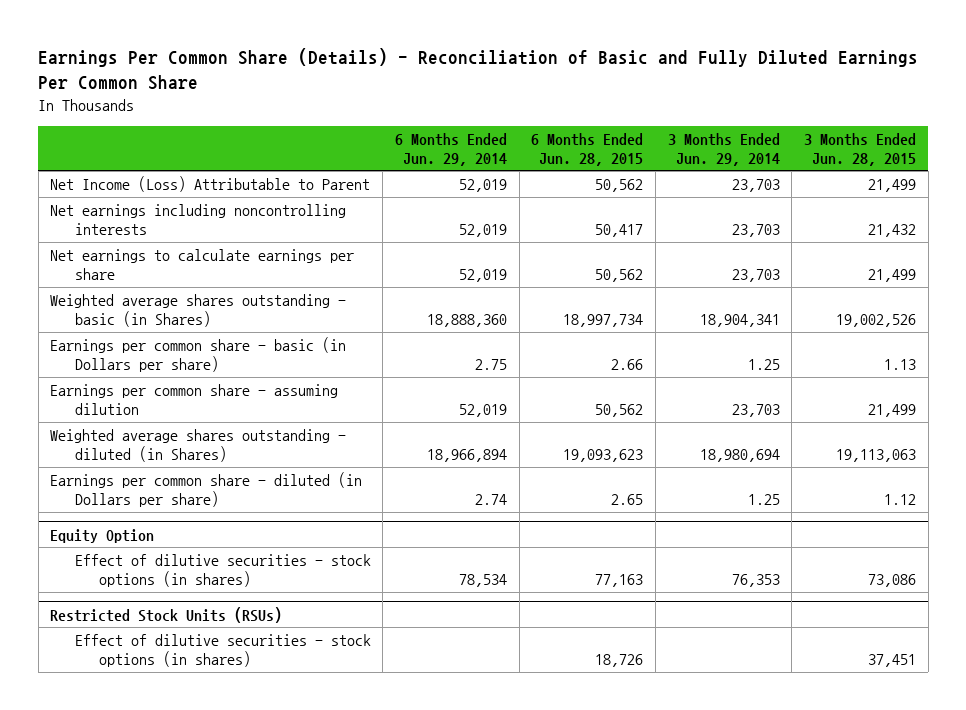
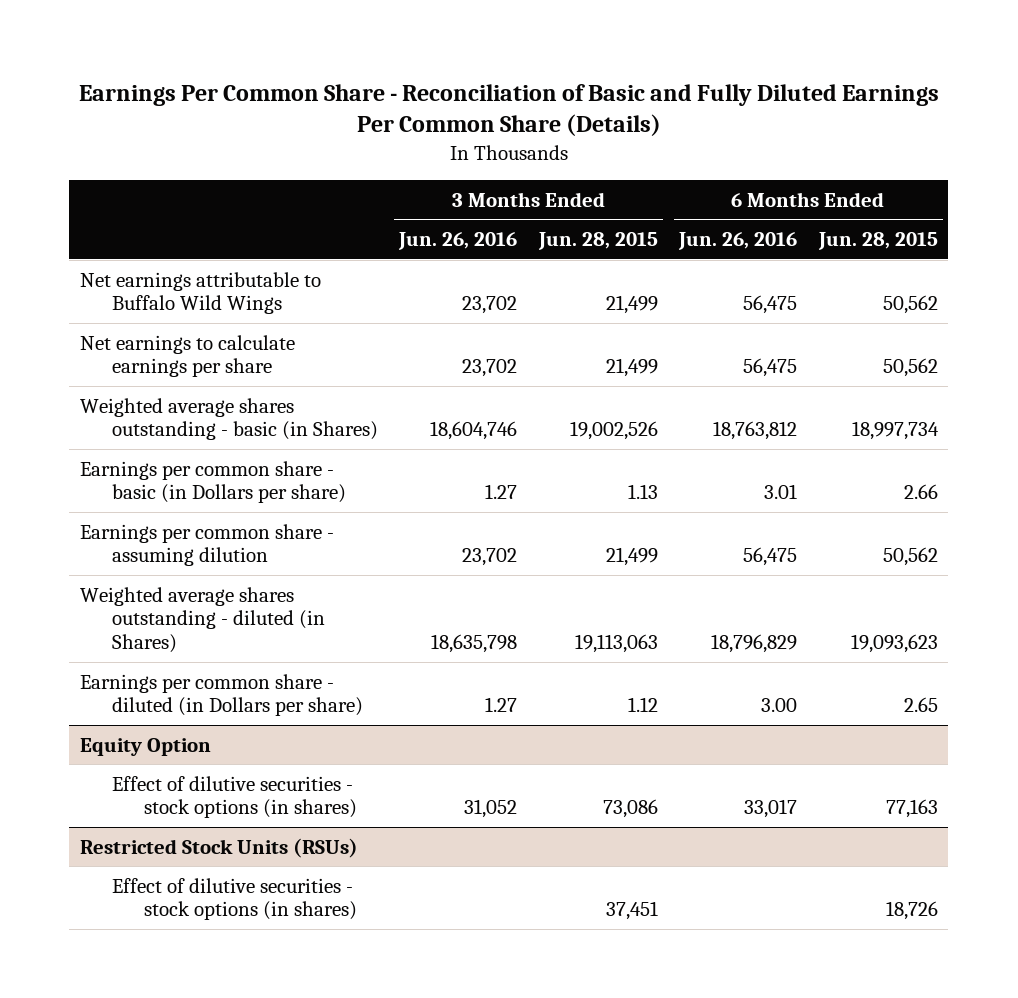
[38,48,919,90] Earnings Per Common Share (Details) - Reconciliation of Basic and Fully Diluted Earnings Per Common Share -> [78,83,939,137] Earnings Per Common Share - Reconciliation of Basic and Fully Diluted Earnings Per Common Share (Details)
[394,132,507,166] 6 Months Ended Jun. 29, 2014 -> none
[667,132,780,166] 3 Months Ended Jun. 29, 2014 -> none
none -> [398,231,518,250] Jun. 26, 2016
none -> [678,231,798,250] Jun. 26, 2016
[50,204,347,235] Net earnings including noncontrolling interests -> none
[50,176,371,193] Net Income (Loss) Attributable to Parent -> [80,271,322,315] Net earnings attributable to Buffalo Wild Wings

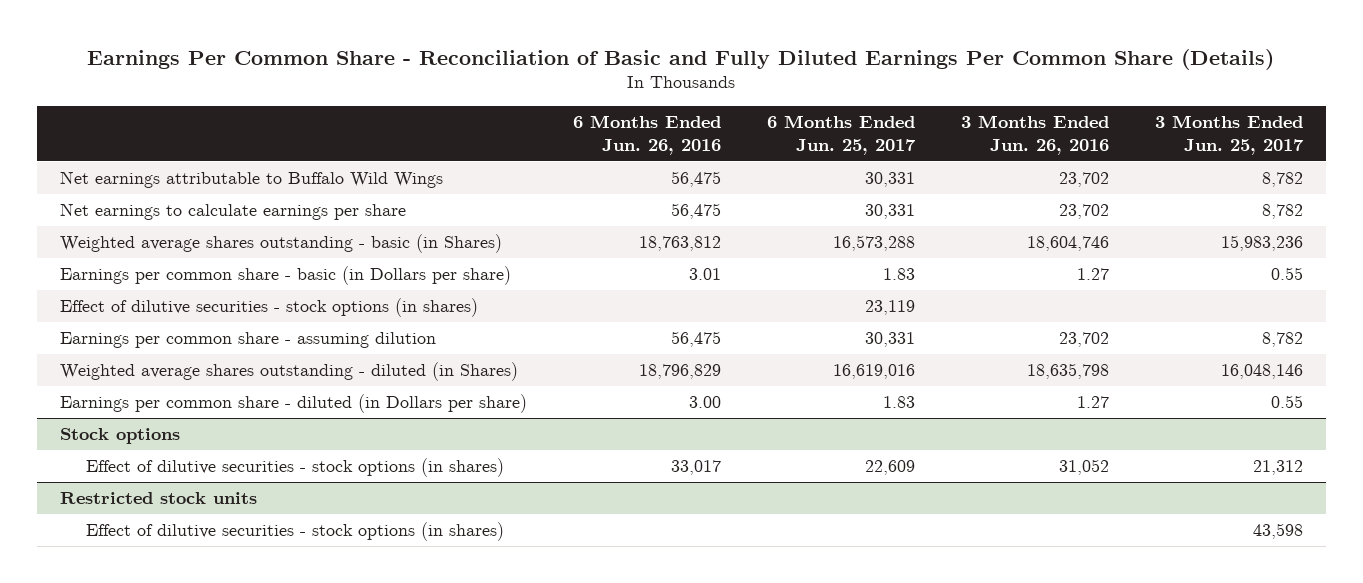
[537,231,658,250] Jun. 28, 2015 -> none
[817,231,938,250] Jun. 28, 2015 -> none
none -> [766,115,916,155] 6 Months Ended Jun. 25, 2017
none -> [1154,115,1304,155] 3 Months Ended Jun. 25, 2017
none -> [60,298,479,318] Effect of dilutive securities - stock options (in shares)
[80,737,212,756] Equity Option -> [60,428,181,445] Stock options
[80,837,359,858] Restricted Stock Units (RSUs) -> [60,492,258,505] Restricted stock units

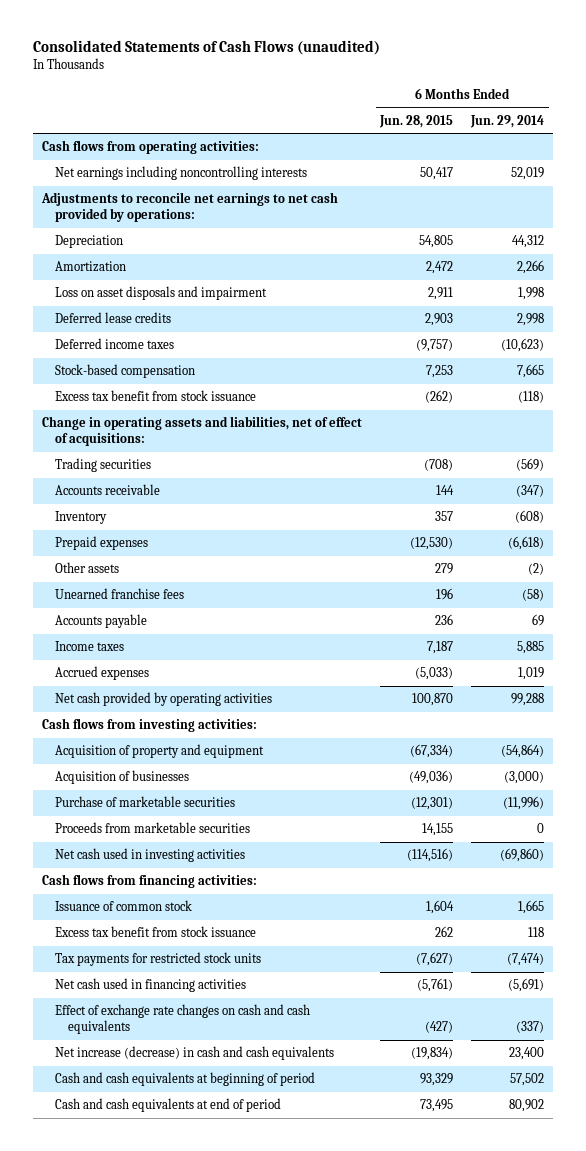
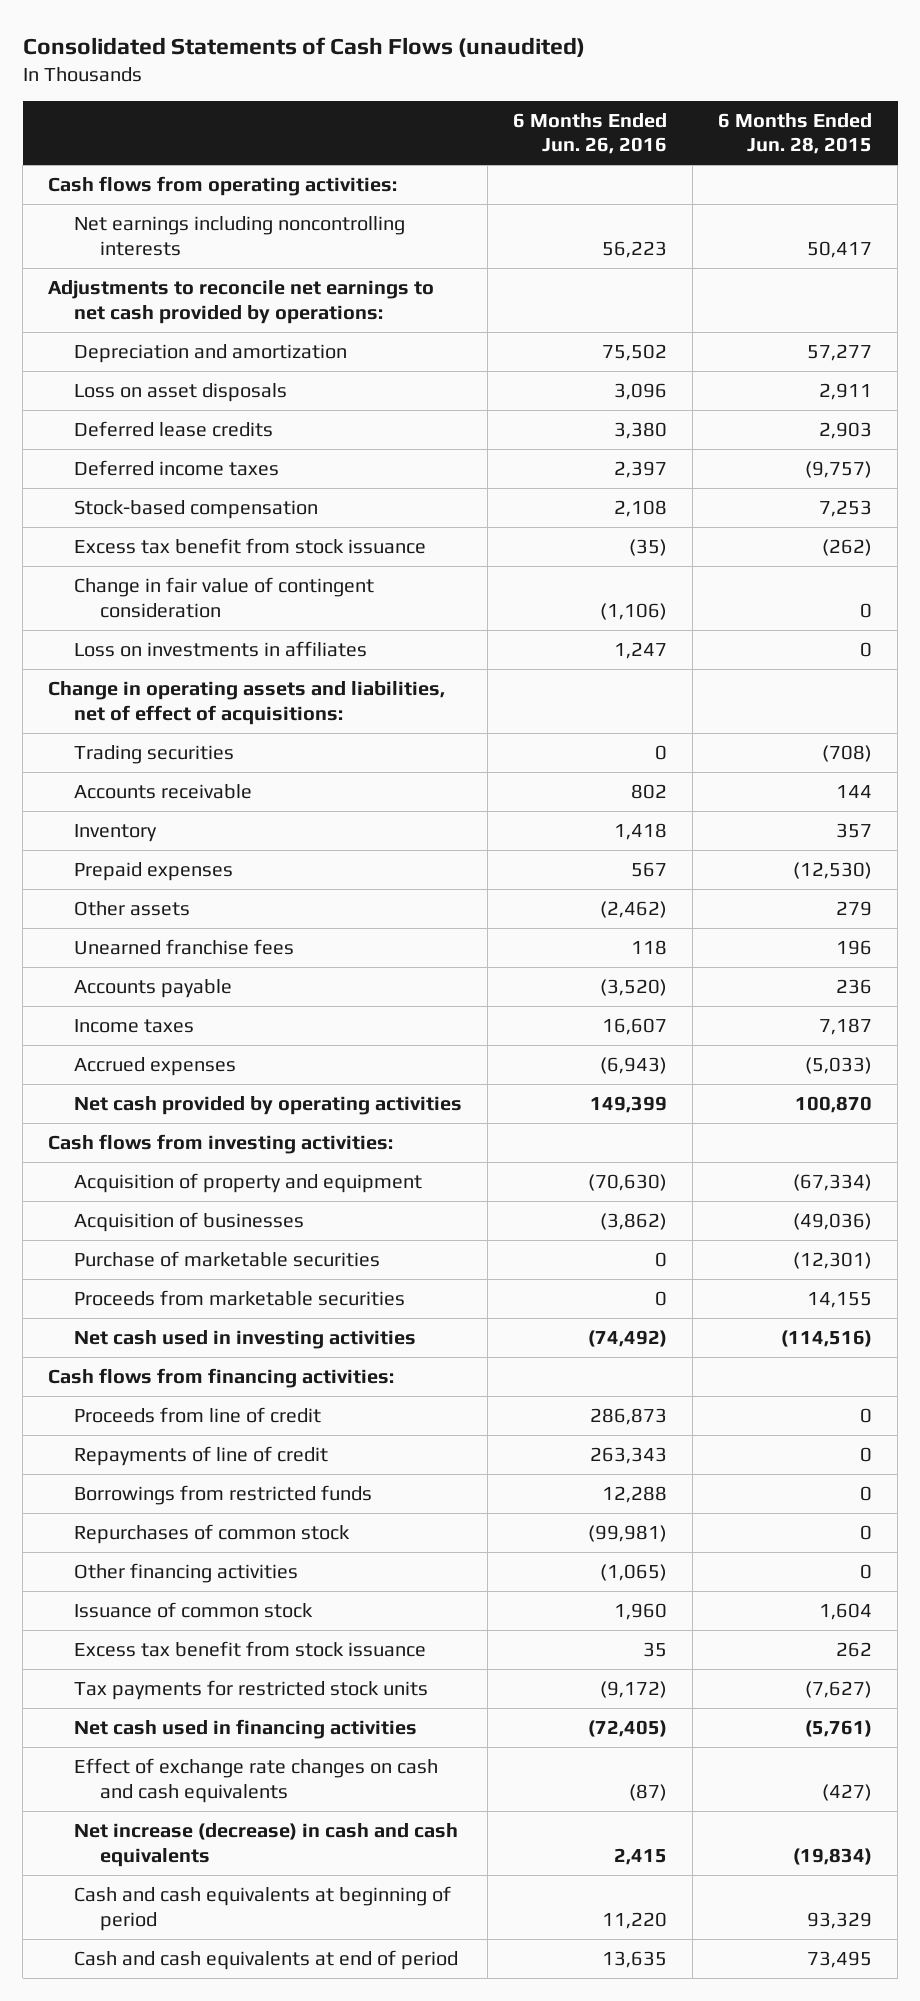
[470,114,545,128] Jun. 29, 2014 -> none
none -> [512,112,667,155] 6 Months Ended Jun. 26, 2016
[54,235,123,249] Depreciation -> none
[54,261,126,273] Amortization -> none
none -> [73,344,347,364] Depreciation and amortization
[54,286,267,301] Loss on asset disposals and impairment -> [73,383,287,403] Loss on asset disposals
none -> [73,577,374,618] Change in fair value of contingent consideration
none -> [73,641,367,658] Loss on investments in affiliates
none -> [73,1407,321,1424] Proceeds from line of credit
none -> [73,1446,328,1467] Repayments of line of credit
none -> [73,1485,372,1506] Borrowings from restricted funds
none -> [73,1524,350,1545] Repurchases of common stock
none -> [73,1563,298,1584] Other financing activities

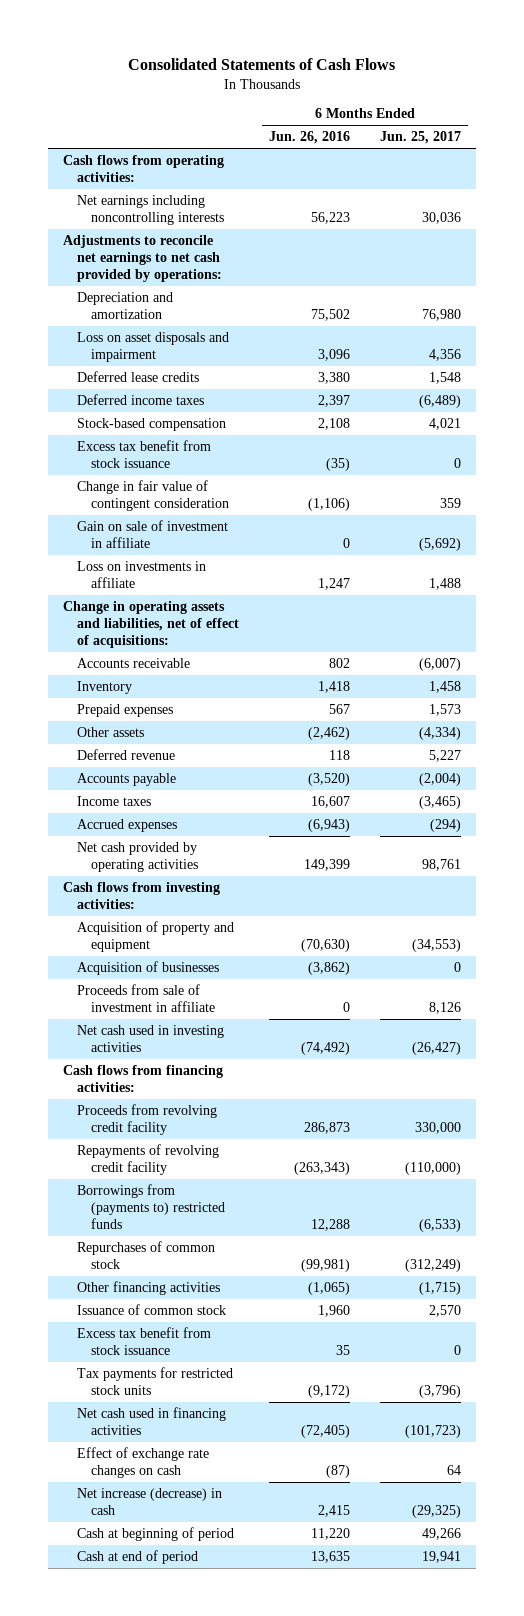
[22,36,585,57] Consolidated Statements of Cash Flows (unaudited) -> [128,57,396,70] Consolidated Statements of Cash Flows
[718,112,873,155] 6 Months Ended Jun. 28, 2015 -> none
none -> [379,131,461,145] Jun. 25, 2017
[73,383,287,403] Loss on asset disposals -> [77,331,230,363] Loss on asset disposals and impairment
none -> [77,519,229,549] Gain on sale of investment in affiliate
[73,641,367,658] Loss on investments in affiliates -> [77,560,207,589] Loss on investments in affiliate
[73,745,234,765] Trading securities -> none
[73,939,294,956] Unearned franchise fees -> [77,748,176,760] Deferred revenue
[73,1251,380,1268] Purchase of marketable securities -> none
[73,1290,405,1307] Proceeds from marketable securities -> none
none -> [77,983,216,1013] Proceeds from sale of investment in affiliate
[73,1407,321,1424] Proceeds from line of credit -> [77,1103,218,1136] Proceeds from revolving credit facility
[73,1446,328,1467] Repayments of line of credit -> [77,1143,220,1176] Repayments of revolving credit facility
[589,1447,667,1465] 263,343 -> [294,1162,351,1176] (263,343)
[73,1485,372,1506] Borrowings from restricted funds -> [77,1183,226,1230] Borrowings from (payments to) restricted funds
[73,1758,438,1803] Effect of exchange rate changes on cash and cash equivalents -> [77,1446,210,1479] Effect of exchange rate changes on cash
[73,1823,458,1867] Net increase (decrease) in cash and cash equivalents -> [77,1487,223,1516] Net increase (decrease) in cash
[73,1886,451,1931] Cash and cash equivalents at beginning of period -> [77,1526,235,1541] Cash at beginning of period
[73,1950,458,1971] Cash and cash equivalents at end of period -> [77,1549,199,1564] Cash at end of period

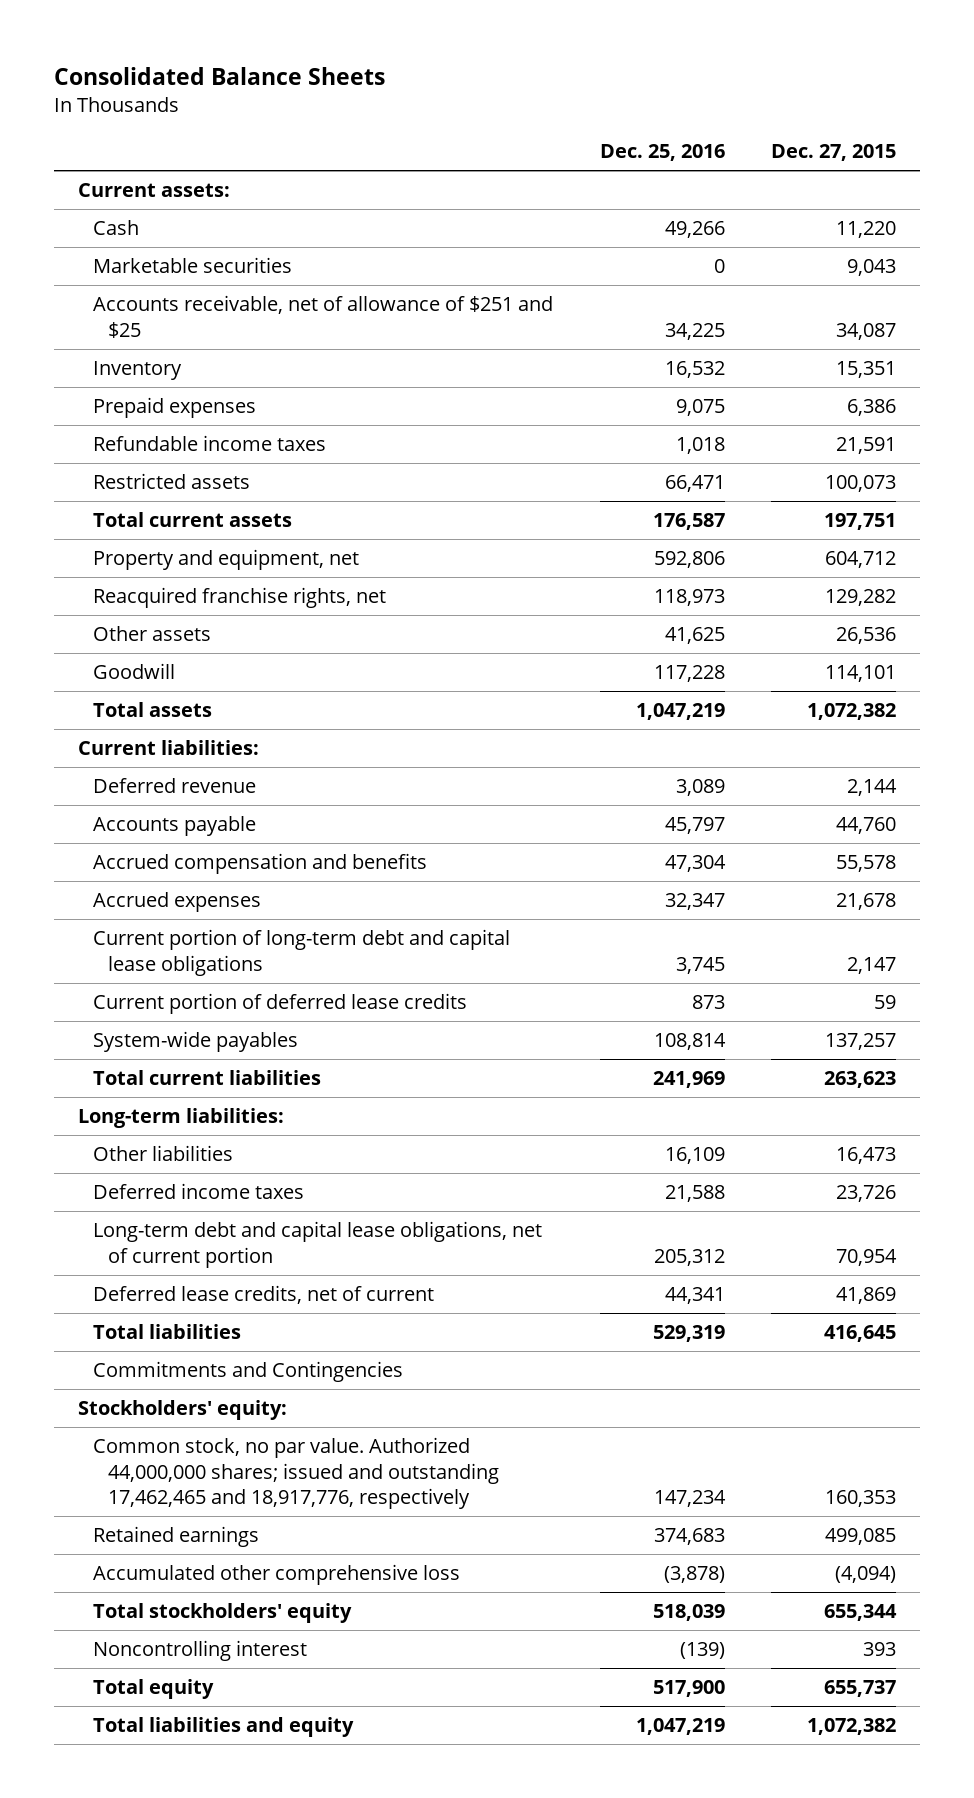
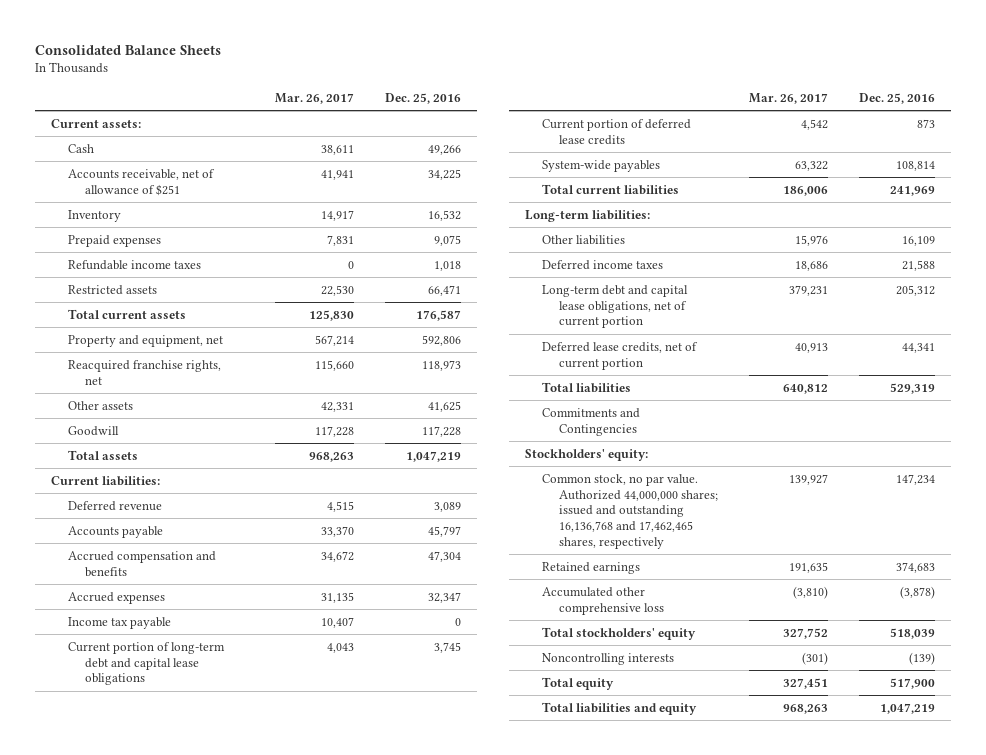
[771,144,897,162] Dec. 27, 2015 -> none
none -> [275,92,355,104] Mar. 26, 2017
[92,257,292,274] Marketable securities -> none
[92,295,553,338] Accounts receivable, net of allowance of $251 and $25 -> [67,168,215,196] Accounts receivable, net of allowance of $251
none -> [67,616,171,629] Income tax payable
[92,1285,434,1305] Deferred lease credits, net of current -> [541,341,698,370] Deferred lease credits, net of current portion
[92,1437,500,1510] Common stock, no par value. Authorized 44,000,000 shares; issued and outstanding 17,462,465 and 18,917,776, respectively -> [541,473,718,549] Common stock, no par value. Authorized 44,000,000 shares; issued and outstanding 16,136,768 and 17,462,465 shares, respectively
[92,1640,307,1662] Noncontrolling interest -> [541,652,674,665] Noncontrolling interests

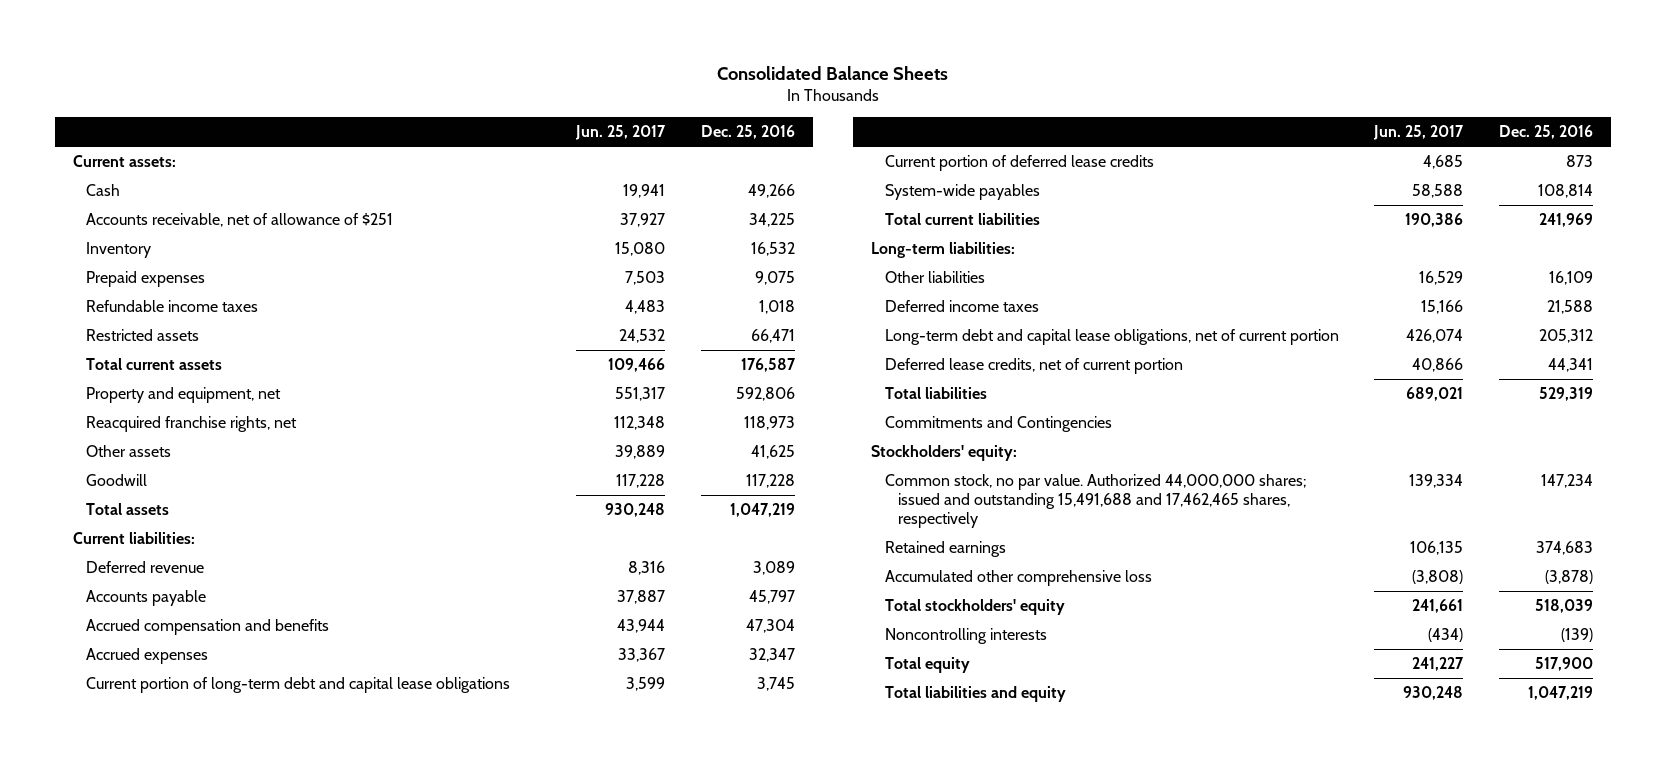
[275,92,355,104] Mar. 26, 2017 -> none
none -> [575,125,667,141] Jun. 25, 2017
[67,616,171,629] Income tax payable -> none
[541,473,718,549] Common stock, no par value. Authorized 44,000,000 shares; issued and outstanding 16,136,768 and 17,462,465 shares, respectively -> [884,474,1306,529] Common stock, no par value. Authorized 44,000,000 shares; issued and outstanding 15,491,688 and 17,462,465 shares, respectively

